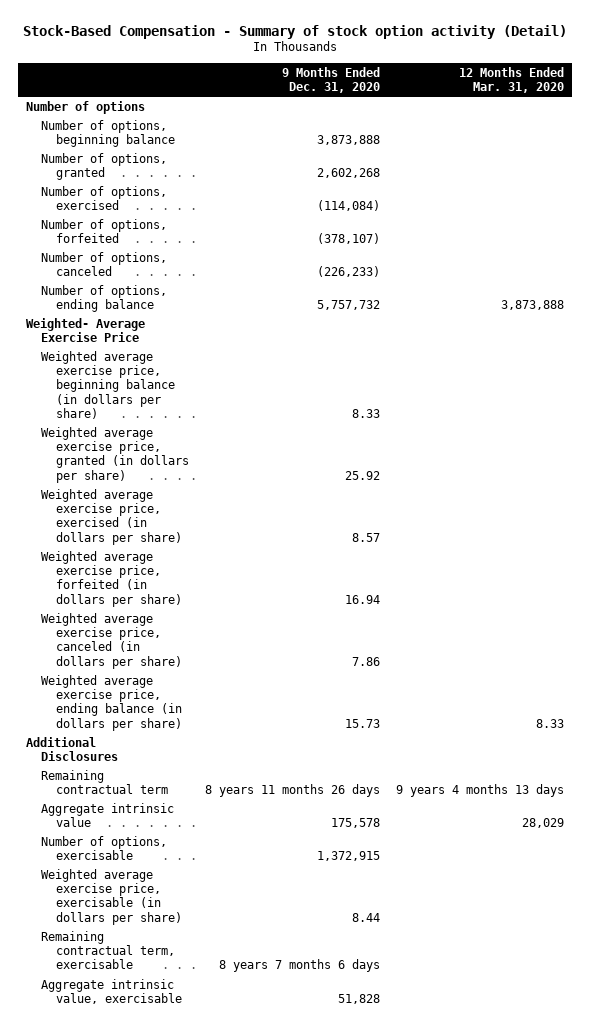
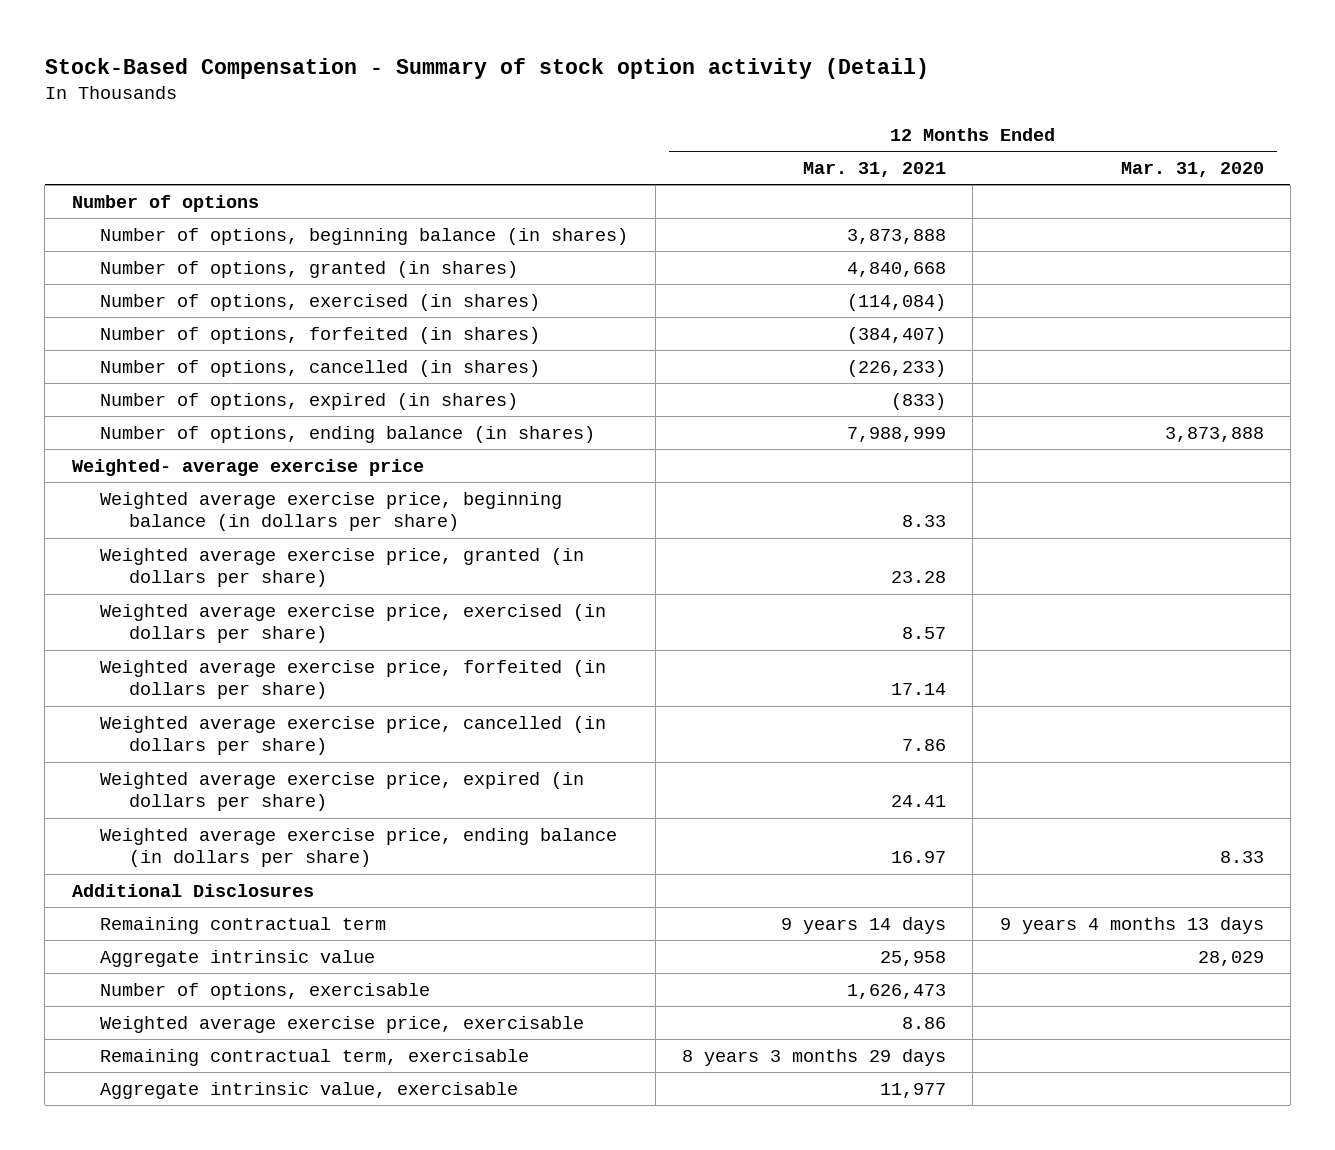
[281,66,380,94] 9 Months Ended Dec. 31, 2020 -> none
none -> [803,161,947,177] Mar. 31, 2021
[40,119,175,148] Number of options, beginning balance -> [100,227,629,245] Number of options, beginning balance (in shares)
[40,152,167,181] Number of options, granted -> [100,260,519,278] Number of options, granted (in shares)
[40,185,167,211] Number of options, exercised -> [100,293,541,311] Number of options, exercised (in shares)
[40,218,167,244] Number of options, forfeited -> [100,326,541,344] Number of options, forfeited (in shares)
none -> [100,359,541,377] Number of options, cancelled (in shares)
[40,251,167,277] Number of options, canceled -> [100,392,519,410] Number of options, expired (in shares)
[40,284,167,313] Number of options, ending balance -> [100,425,596,443] Number of options, ending balance (in shares)
[26,317,146,343] Weighted- Average Exercise Price -> [71,458,424,476] Weighted- average exercise price
none -> [100,715,607,756] Weighted average exercise price, cancelled (in dollars per share)
[40,612,182,669] Weighted average exercise price, canceled (in dollars per share) -> [100,771,585,812] Weighted average exercise price, expired (in dollars per share)
[40,868,182,925] Weighted average exercise price, exercisable (in dollars per share) -> [100,1015,585,1033] Weighted average exercise price, exercisable

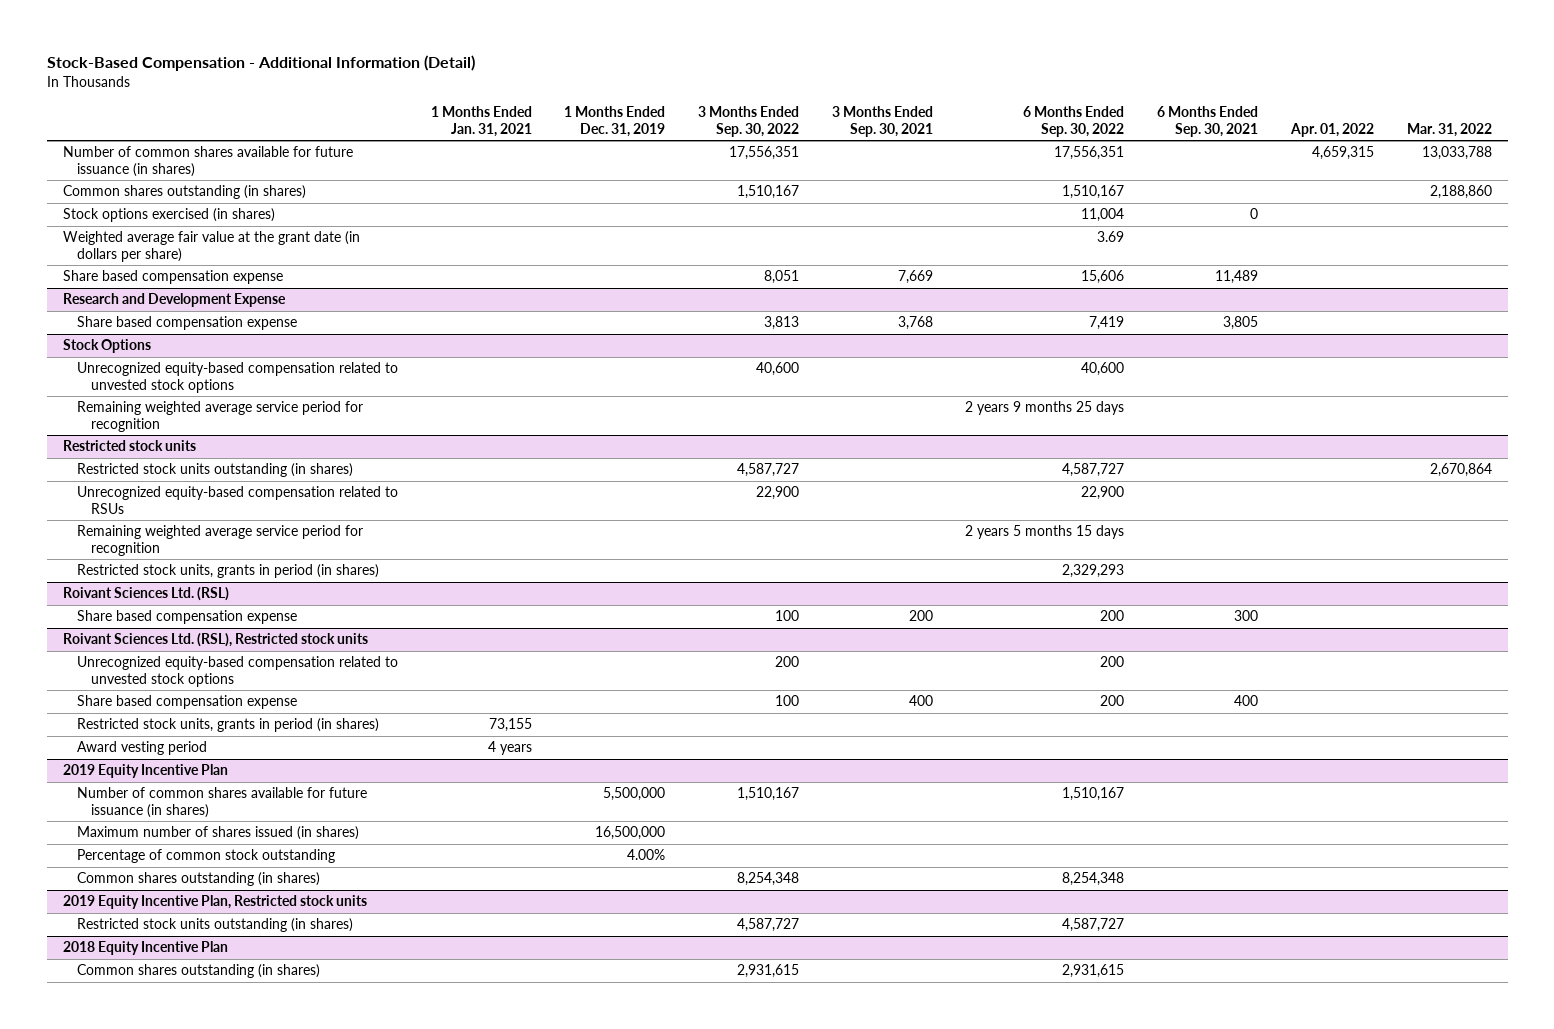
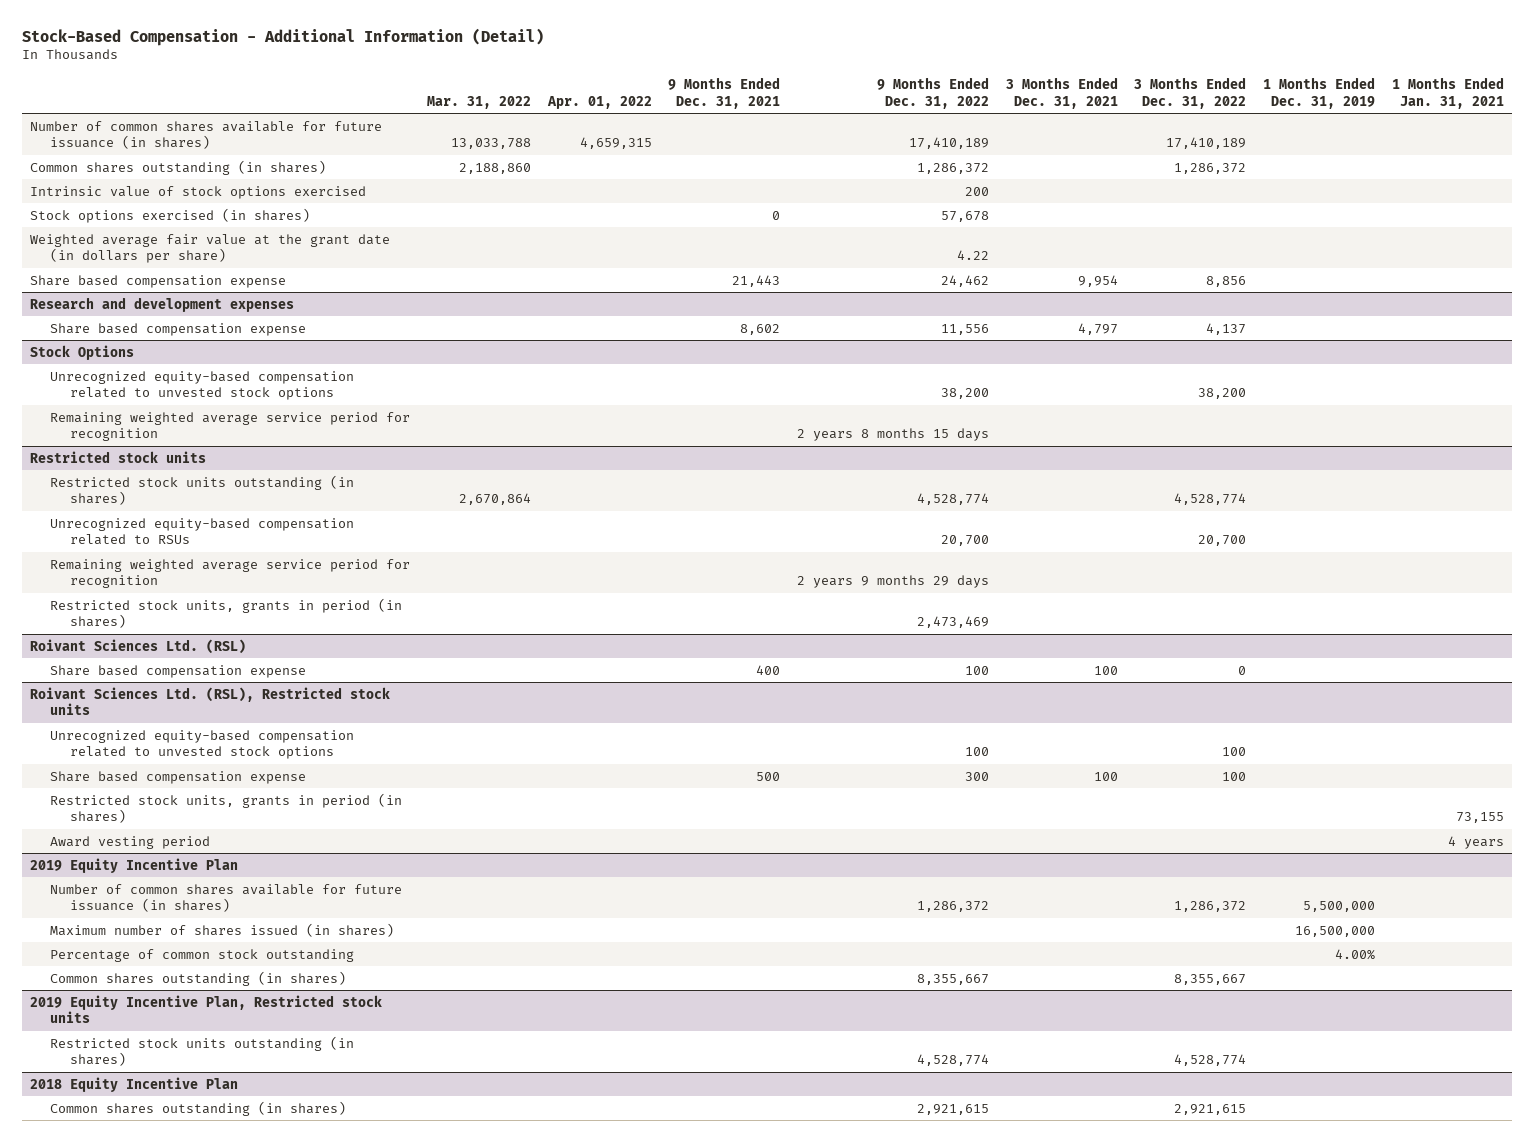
[698,105,800,137] 3 Months Ended Sep. 30, 2022 -> none
[831,105,933,137] 3 Months Ended Sep. 30, 2021 -> none
[1023,105,1125,137] 6 Months Ended Sep. 30, 2022 -> none
[1157,105,1259,137] 6 Months Ended Sep. 30, 2021 -> none
none -> [668,77,781,109] 9 Months Ended Dec. 31, 2021
none -> [876,77,989,109] 9 Months Ended Dec. 31, 2022
none -> [1005,77,1118,109] 3 Months Ended Dec. 31, 2021
none -> [1134,77,1247,109] 3 Months Ended Dec. 31, 2022
none -> [30,185,367,199] Intrinsic value of stock options exercised
[62,293,286,308] Research and Development Expense -> [30,296,295,312] Research and development expenses

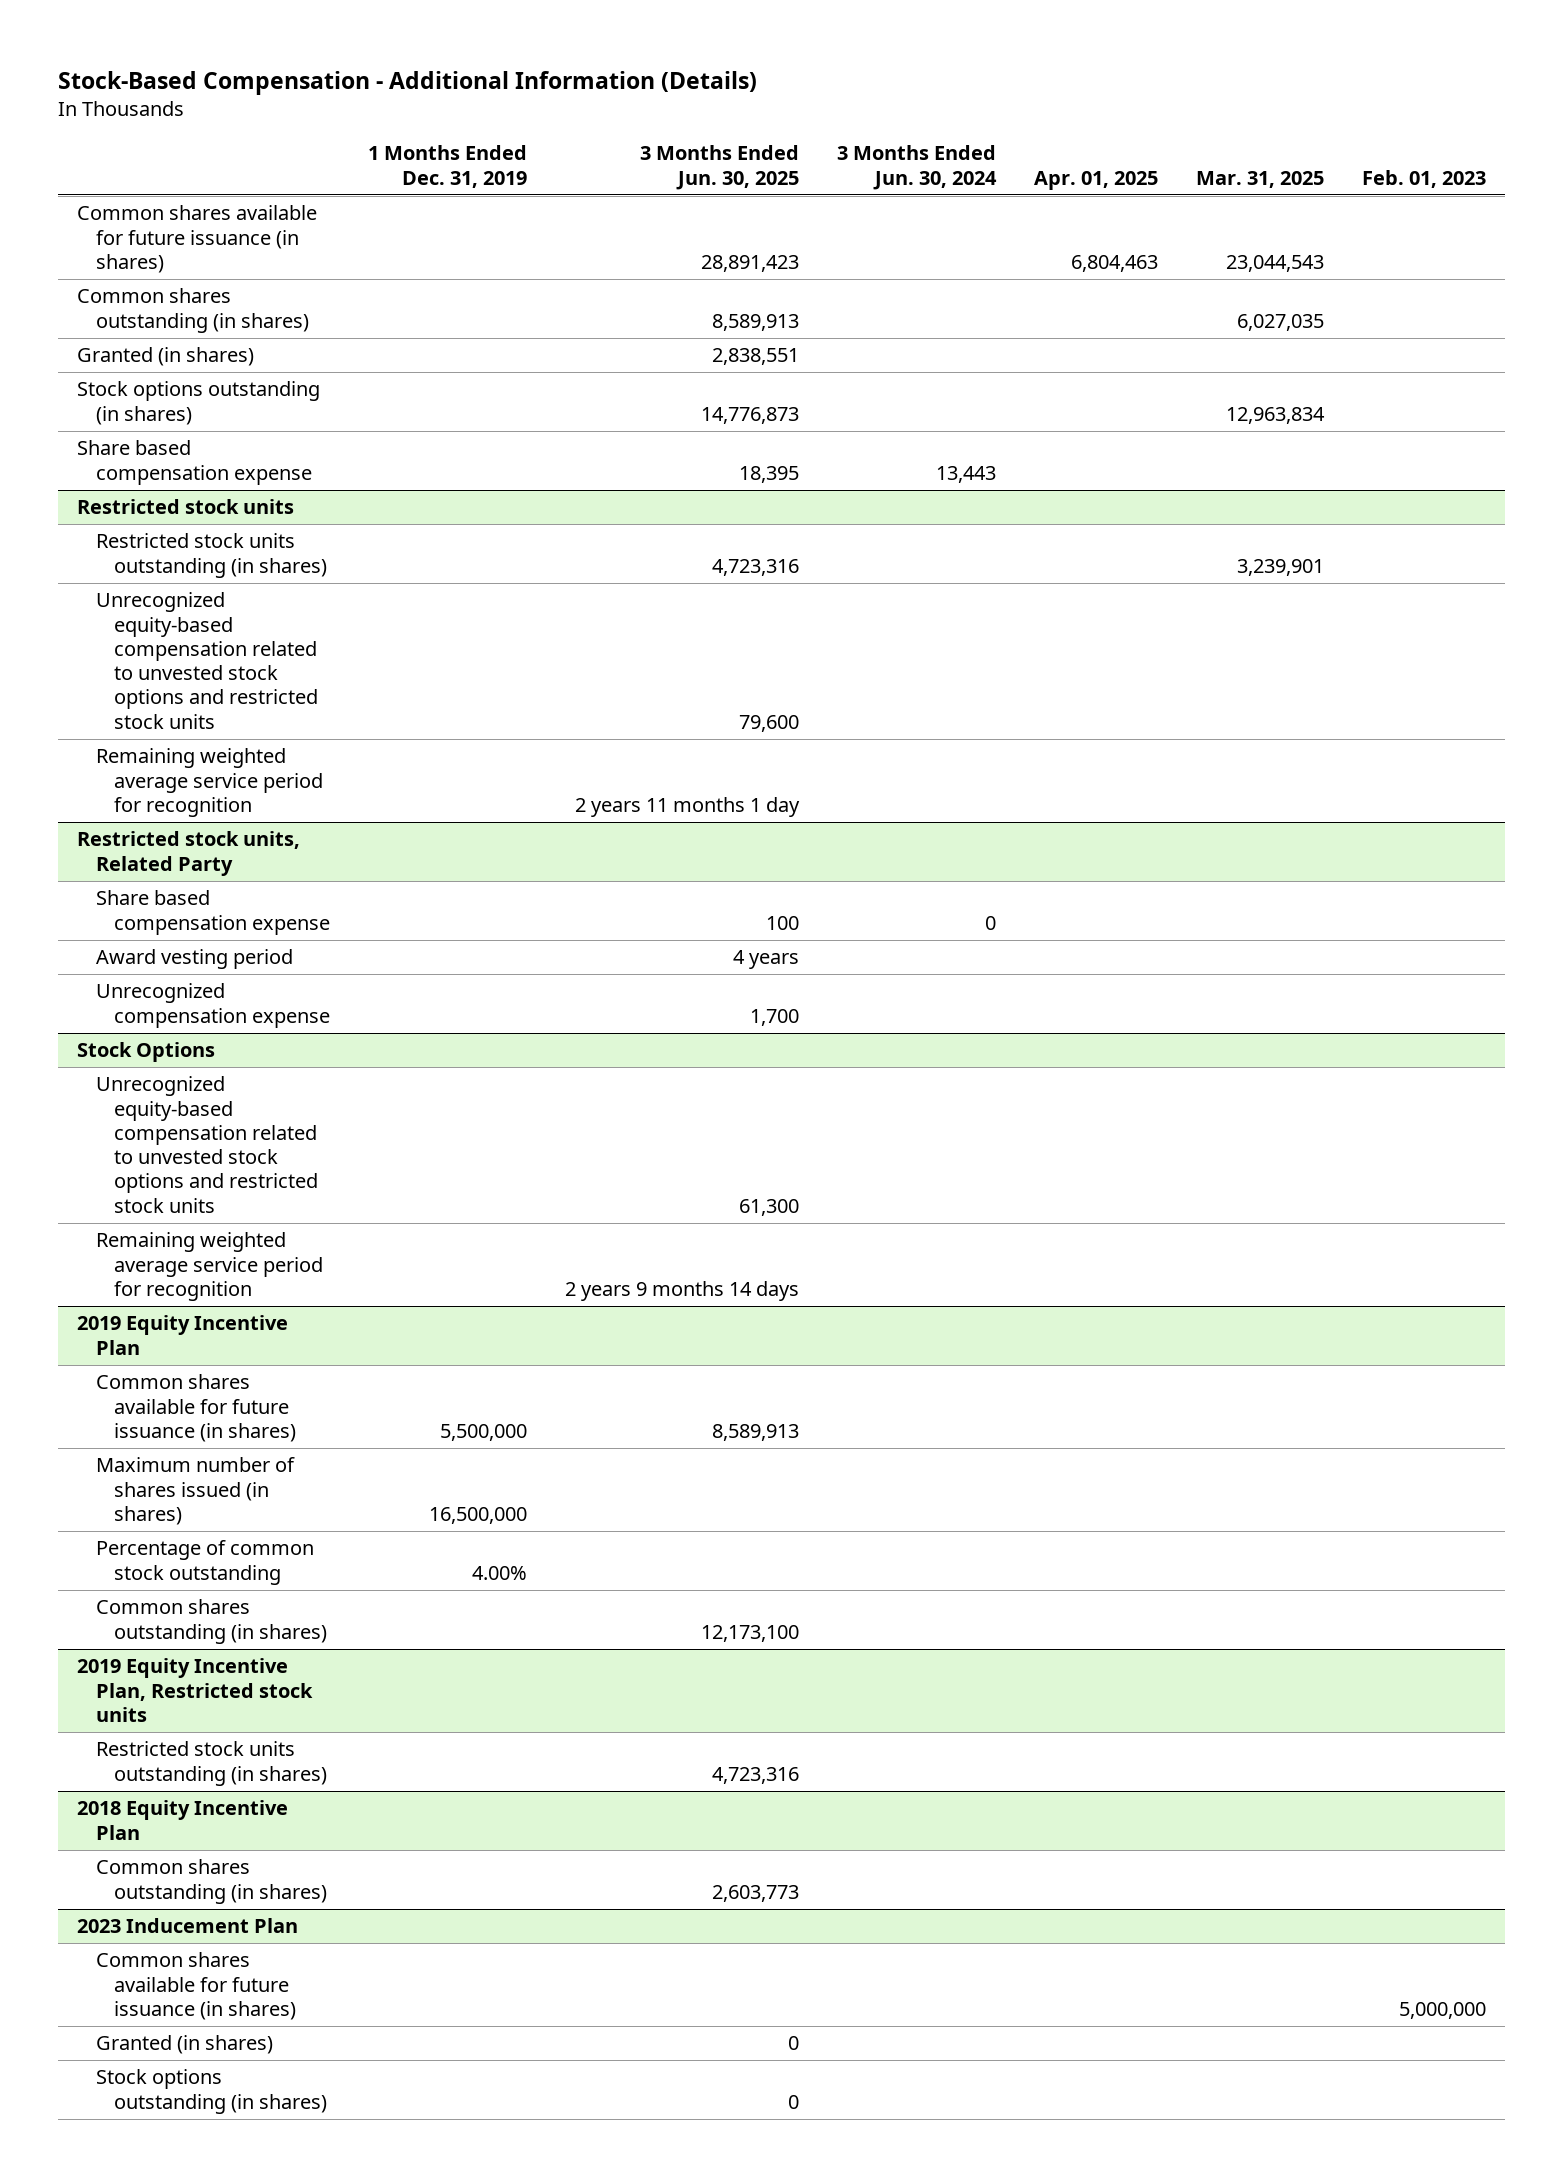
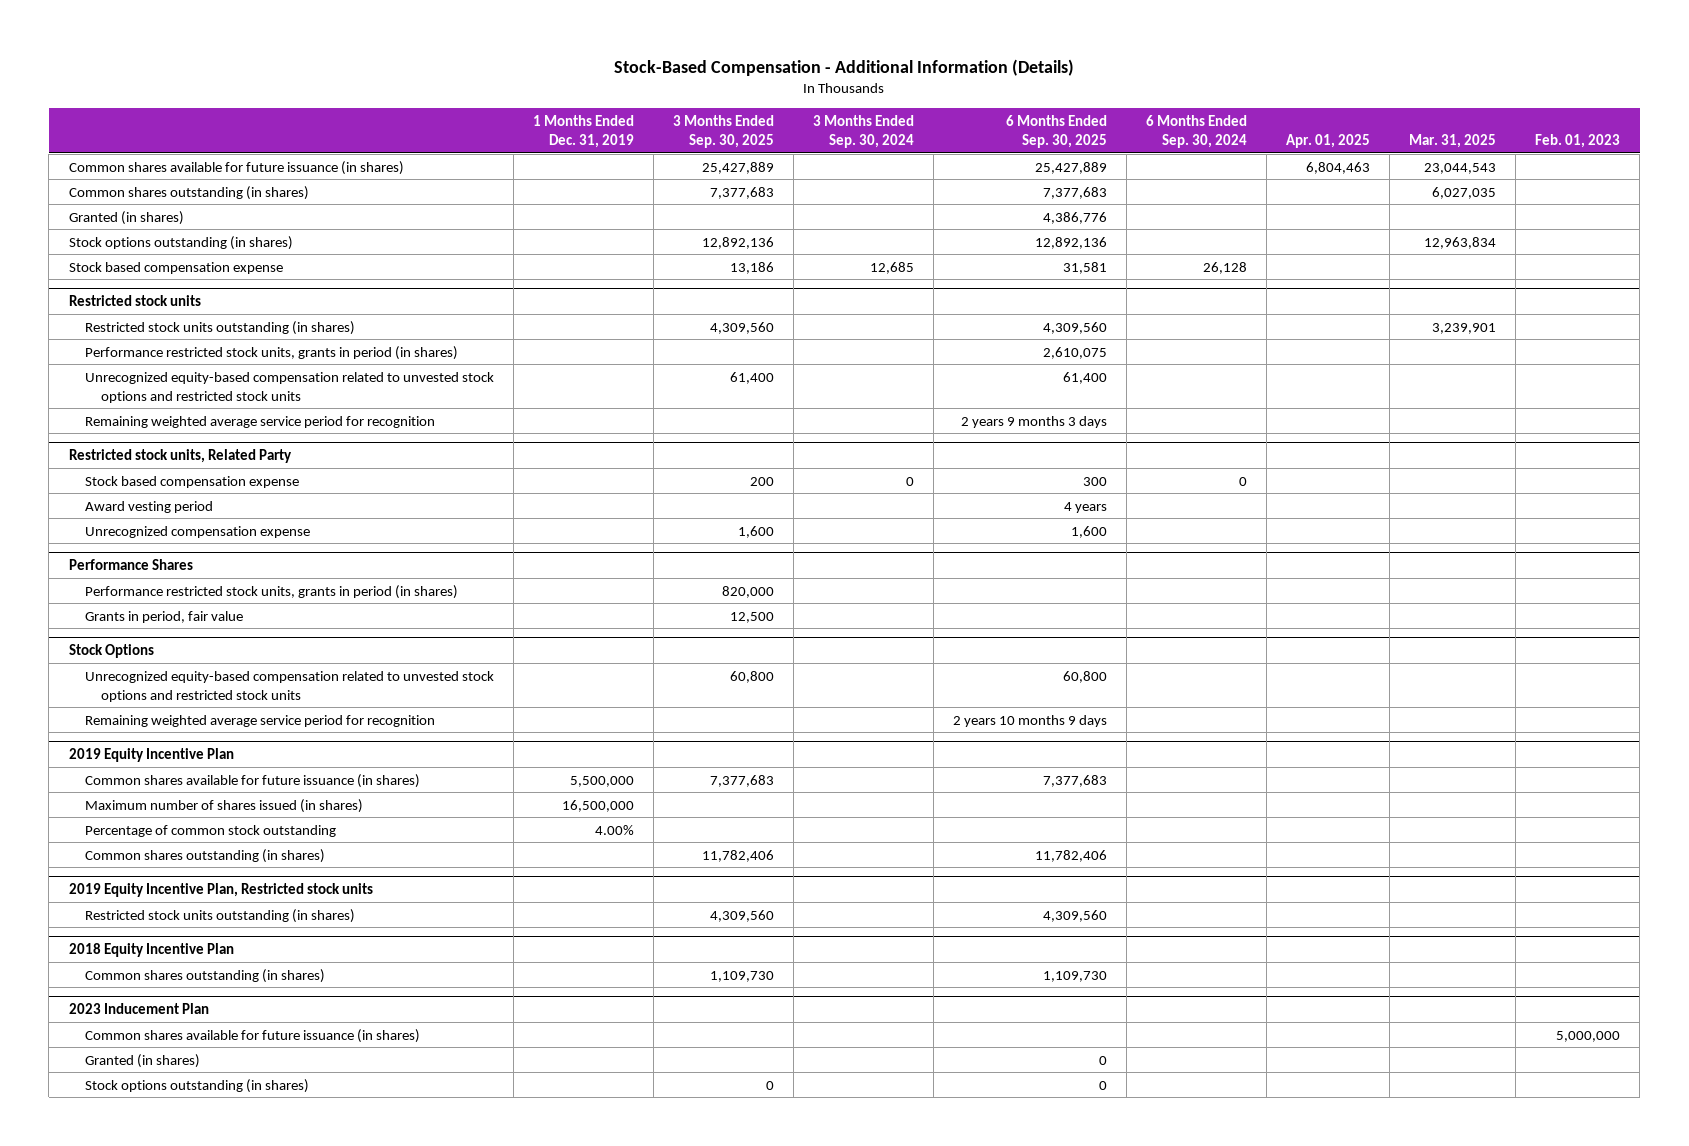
[640,145,800,190] 3 Months Ended Jun. 30, 2025 -> none
[837,145,998,190] 3 Months Ended Jun. 30, 2024 -> none
none -> [672,114,774,148] 3 Months Ended Sep. 30, 2025
none -> [812,114,914,148] 3 Months Ended Sep. 30, 2024
none -> [1006,114,1108,148] 6 Months Ended Sep. 30, 2025
none -> [1146,114,1248,148] 6 Months Ended Sep. 30, 2024
[76,440,312,485] Share based compensation expense -> [68,261,283,274] Stock based compensation expense
none -> [84,345,458,360] Performance restricted stock units, grants in period (in shares)
[95,890,331,935] Share based compensation expense -> [84,475,299,488] Stock based compensation expense
none -> [68,559,193,571] Performance Shares
none -> [84,584,458,599] Performance restricted stock units, grants in period (in shares)
none -> [84,610,243,623] Grants in period, fair value

